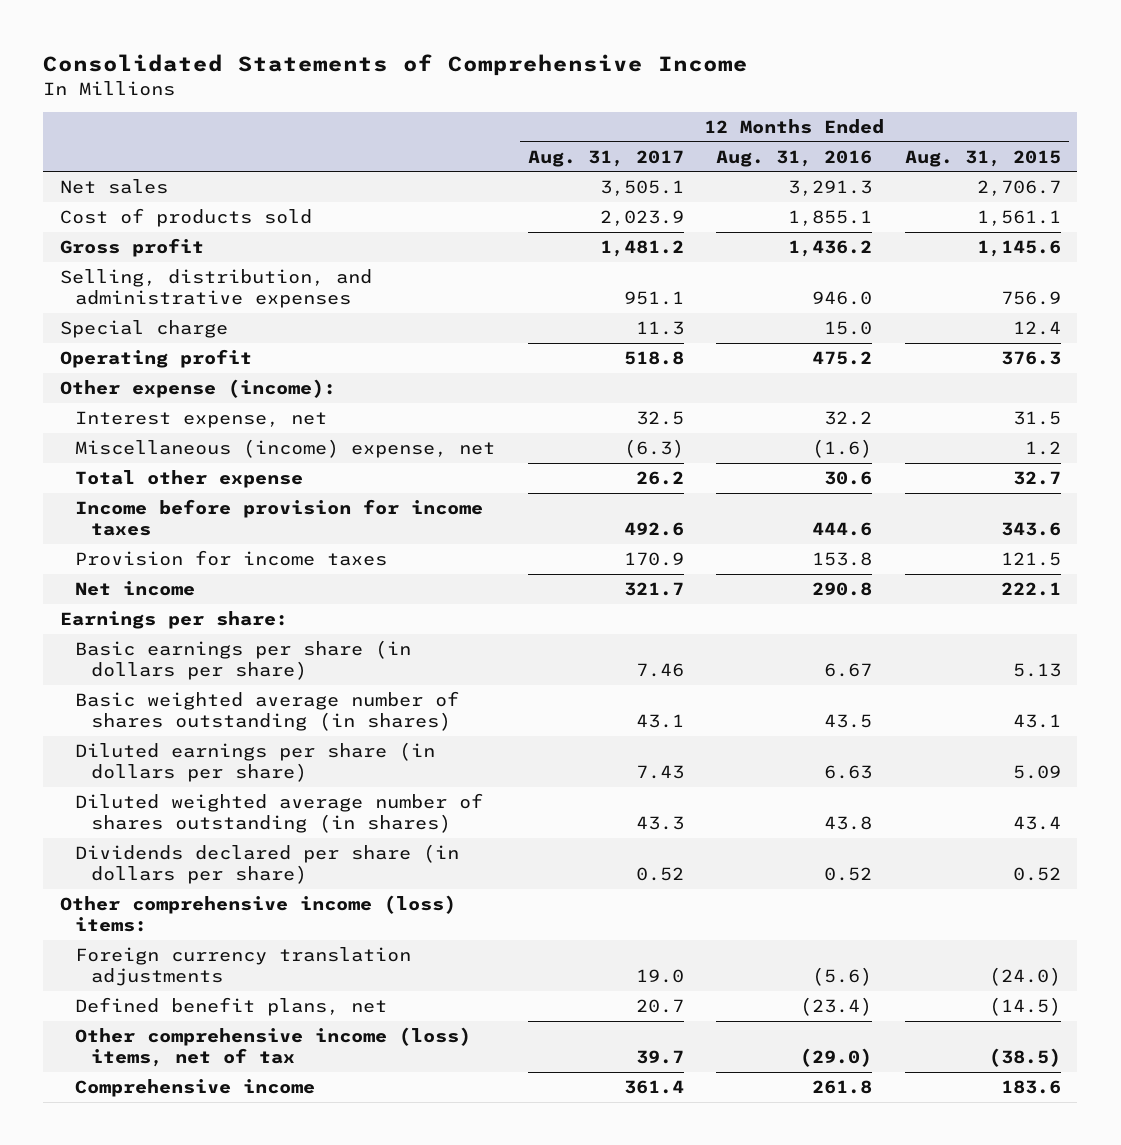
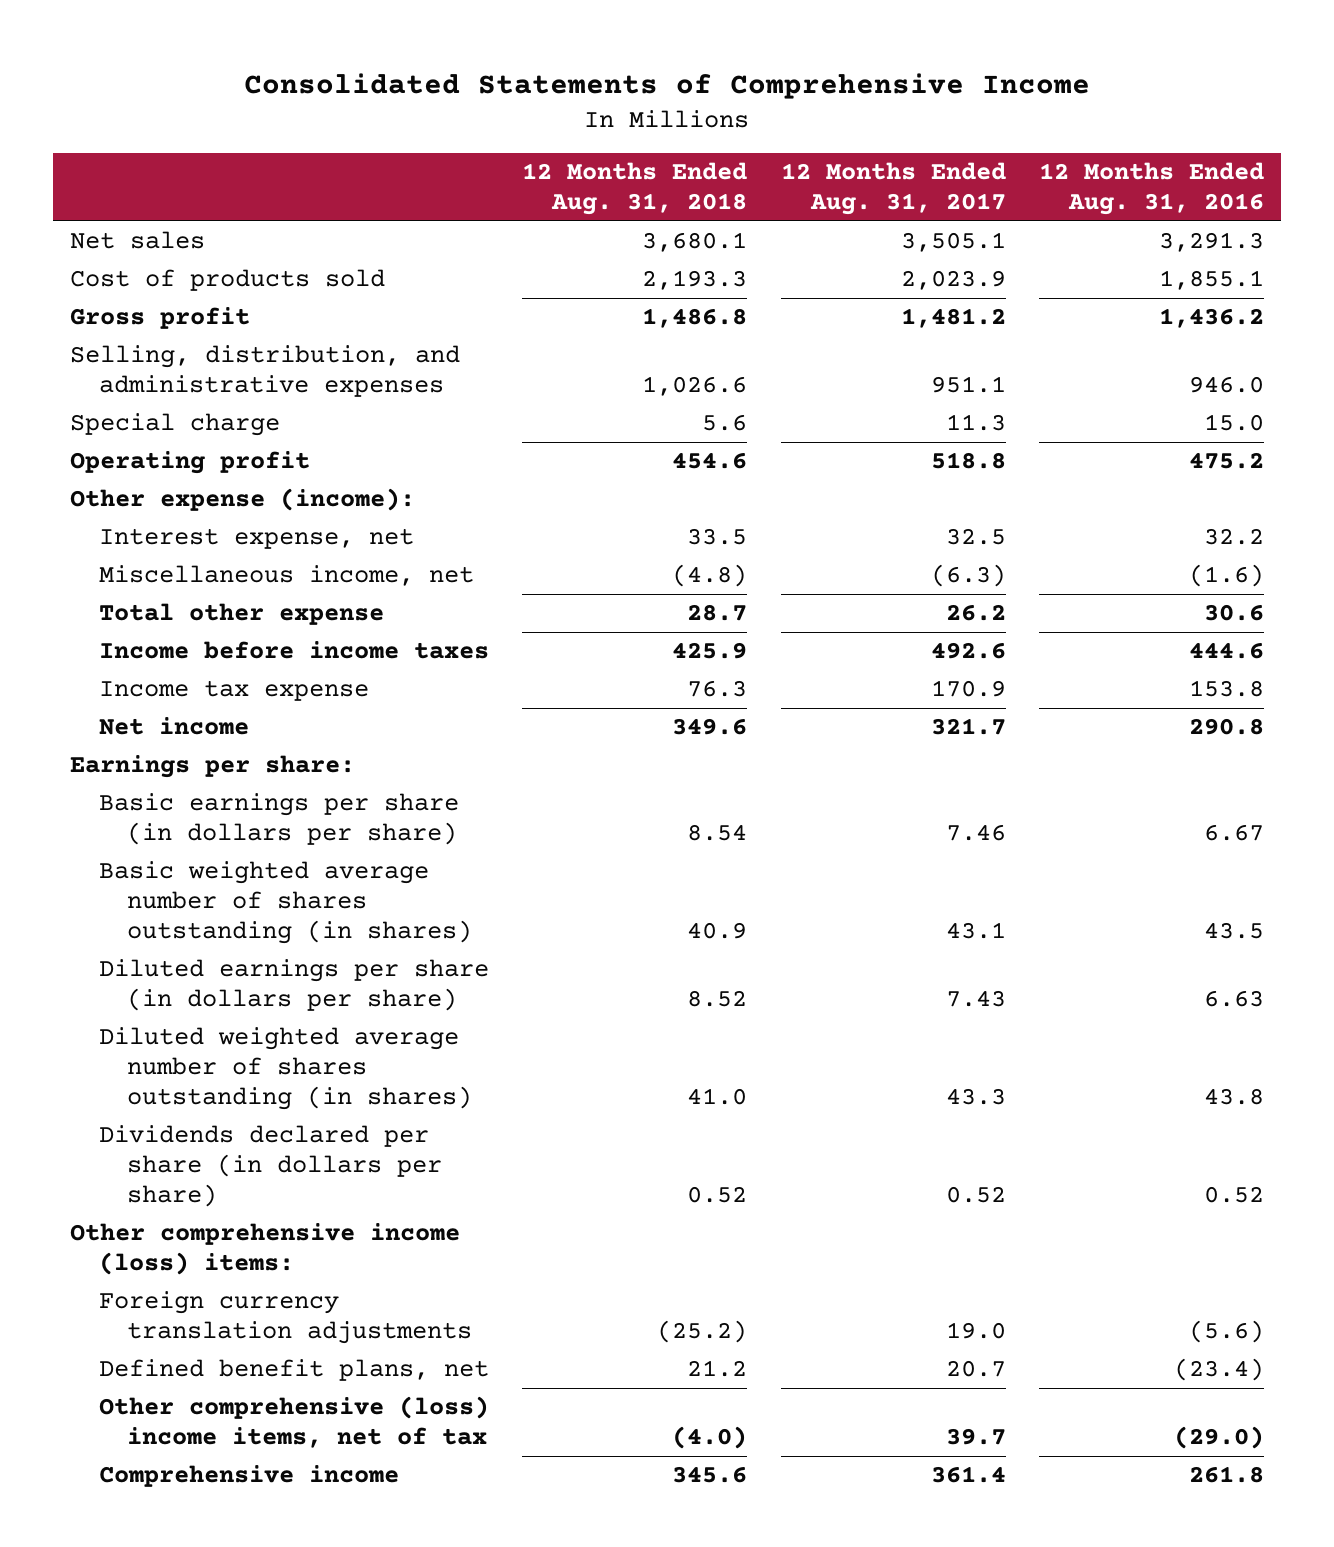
[904,149,1061,167] Aug. 31, 2015 -> none
none -> [522,162,748,216] 12 Months Ended Aug. 31, 2018
[75,438,496,458] Miscellaneous (income) expense, net -> [98,565,474,587] Miscellaneous income, net
[75,498,484,537] Income before provision for income taxes -> [98,641,489,660] Income before income taxes
[75,549,388,566] Provision for income taxes -> [98,680,369,702] Income tax expense
[75,1026,472,1068] Other comprehensive income (loss) items, net of tax -> [98,1396,489,1449] Other comprehensive (loss) income items, net of tax

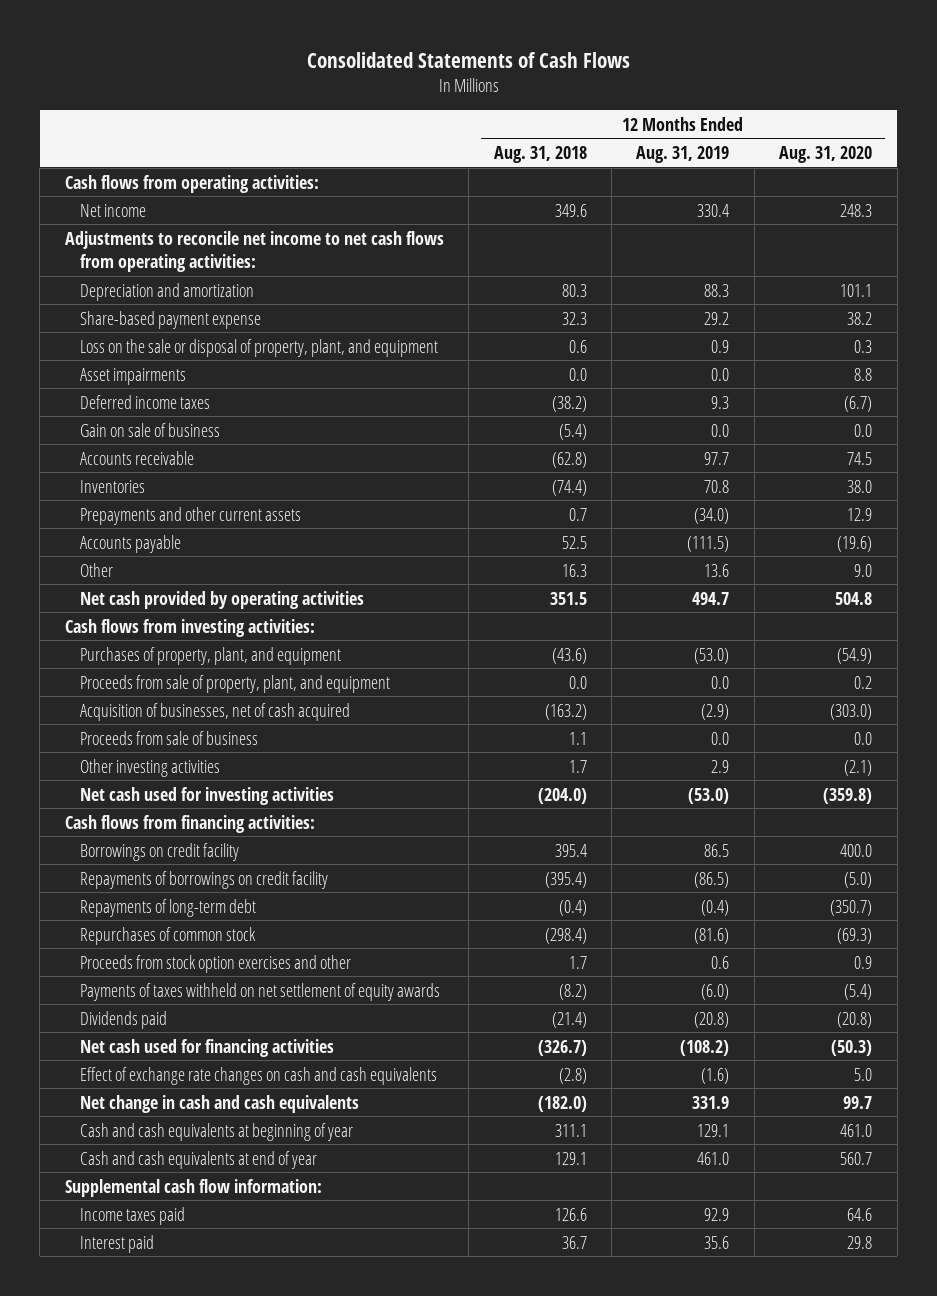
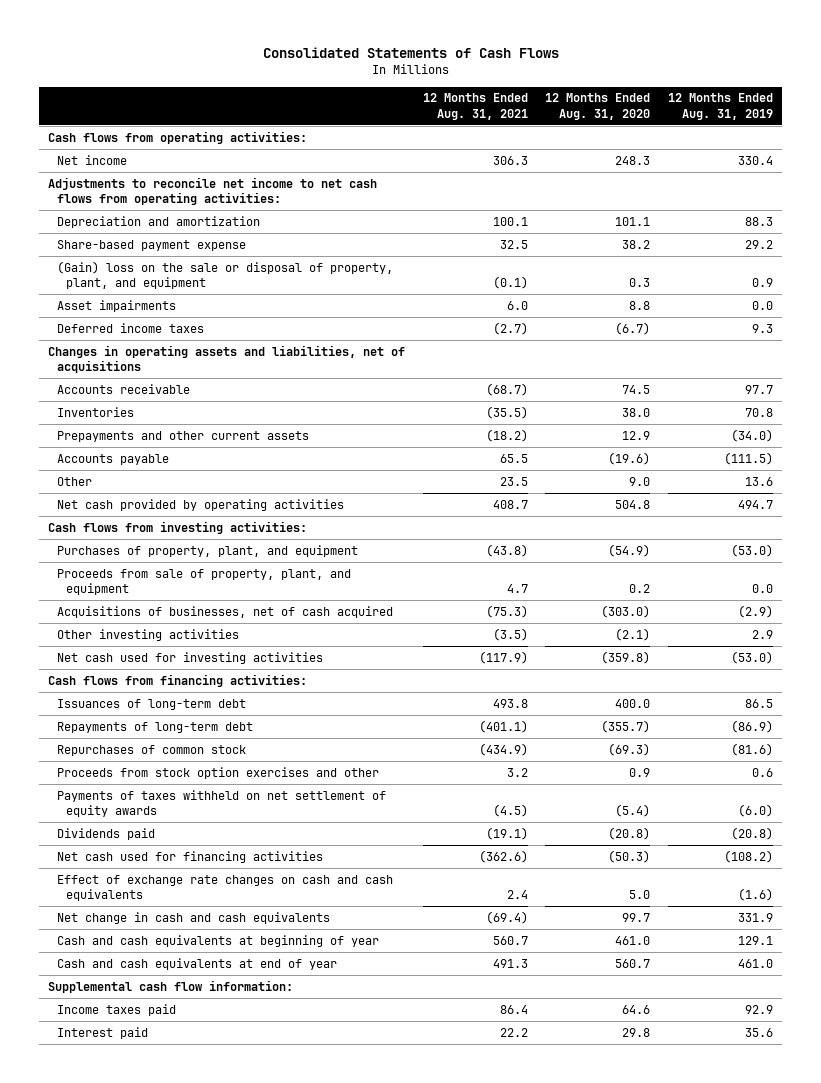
[493,145,587,163] Aug. 31, 2018 -> none
none -> [422,93,528,120] 12 Months Ended Aug. 31, 2021
[80,338,439,357] Loss on the sale or disposal of property, plant, and equipment -> [56,260,393,290] (Gain) loss on the sale or disposal of property, plant, and equipment
[80,422,221,437] Gain on sale of business -> none
none -> [48,344,406,374] Changes in operating assets and liabilities, net of acquisitions
[80,730,259,745] Proceeds from sale of business -> none
[80,702,351,721] Acquisition of businesses, net of cash acquired -> [56,605,393,618] Acquisitions of businesses, net of cash acquired
[80,870,329,889] Repayments of borrowings on credit facility -> none
[80,842,240,861] Borrowings on credit facility -> [56,698,246,710] Issuances of long-term debt
[701,899,730,916] (0.4) -> [731,719,774,733] (86.9)
[830,899,873,916] (350.7) -> [601,719,651,733] (355.7)

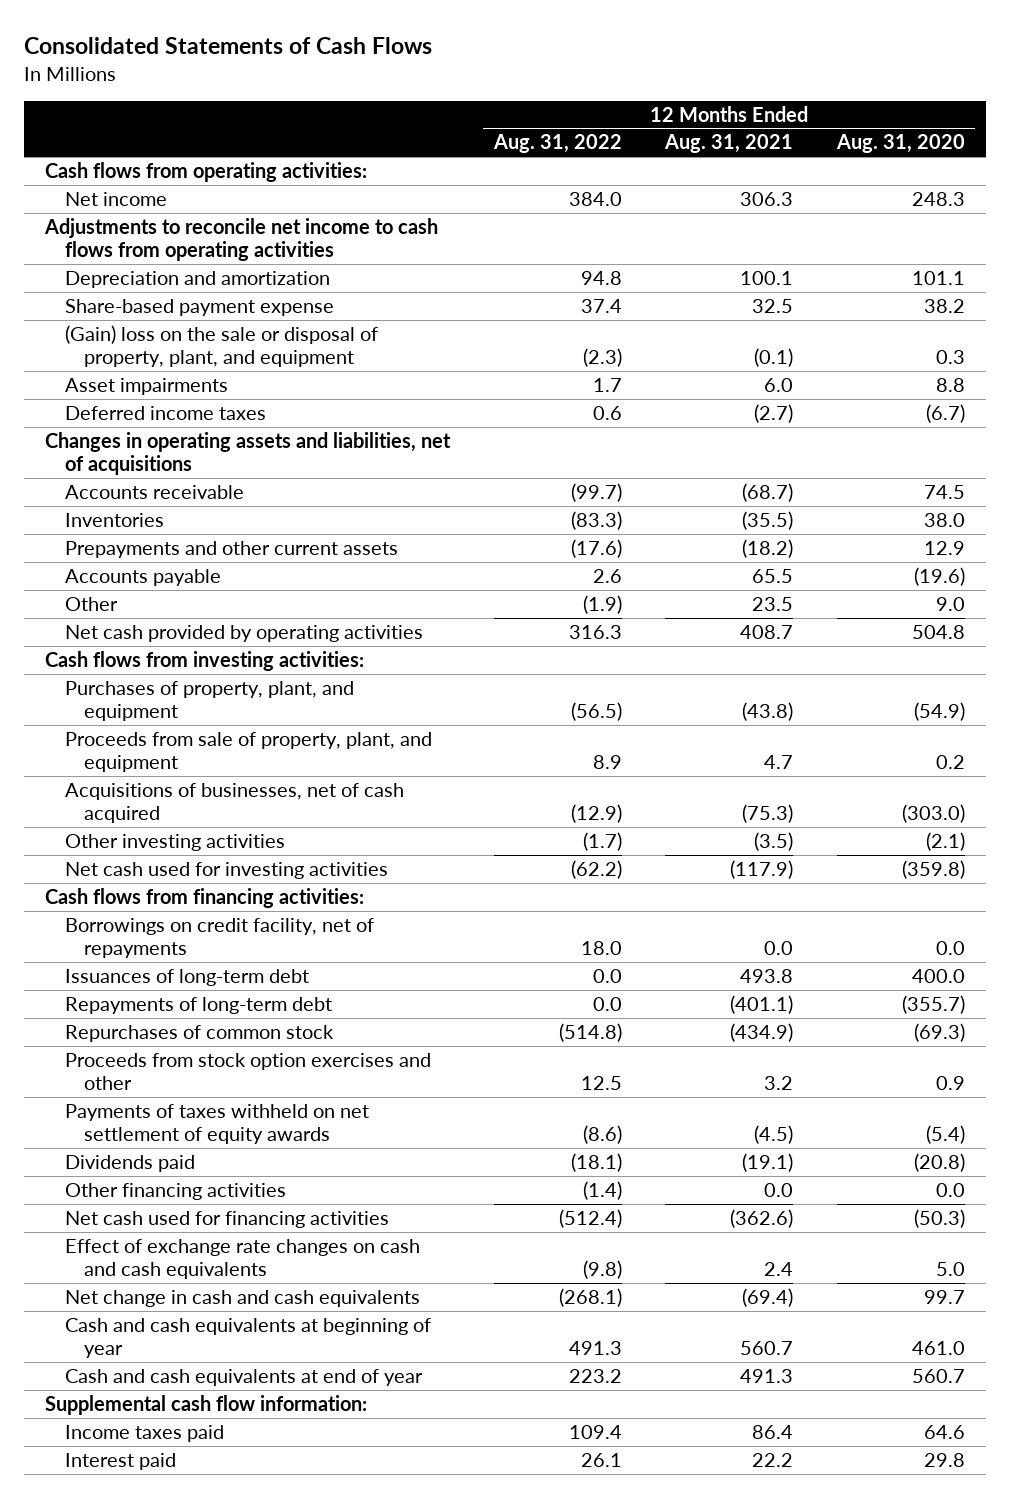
[668,93,774,120] 12 Months Ended Aug. 31, 2019 -> none
none -> [492,134,622,154] Aug. 31, 2022
[48,176,378,206] Adjustments to reconcile net income to net cash flows from operating activities: -> [44,217,439,261] Adjustments to reconcile net income to cash flows from operating activities
none -> [64,917,374,958] Borrowings on credit facility, net of repayments
none -> [64,1182,286,1200] Other financing activities

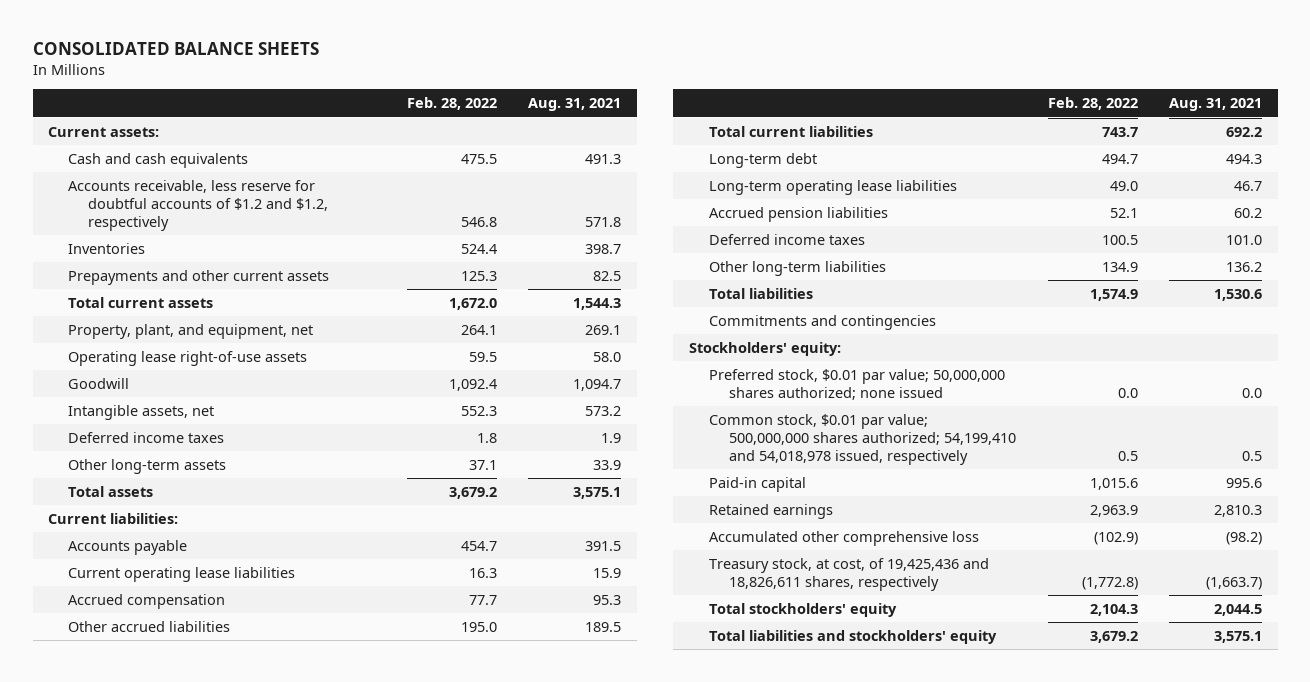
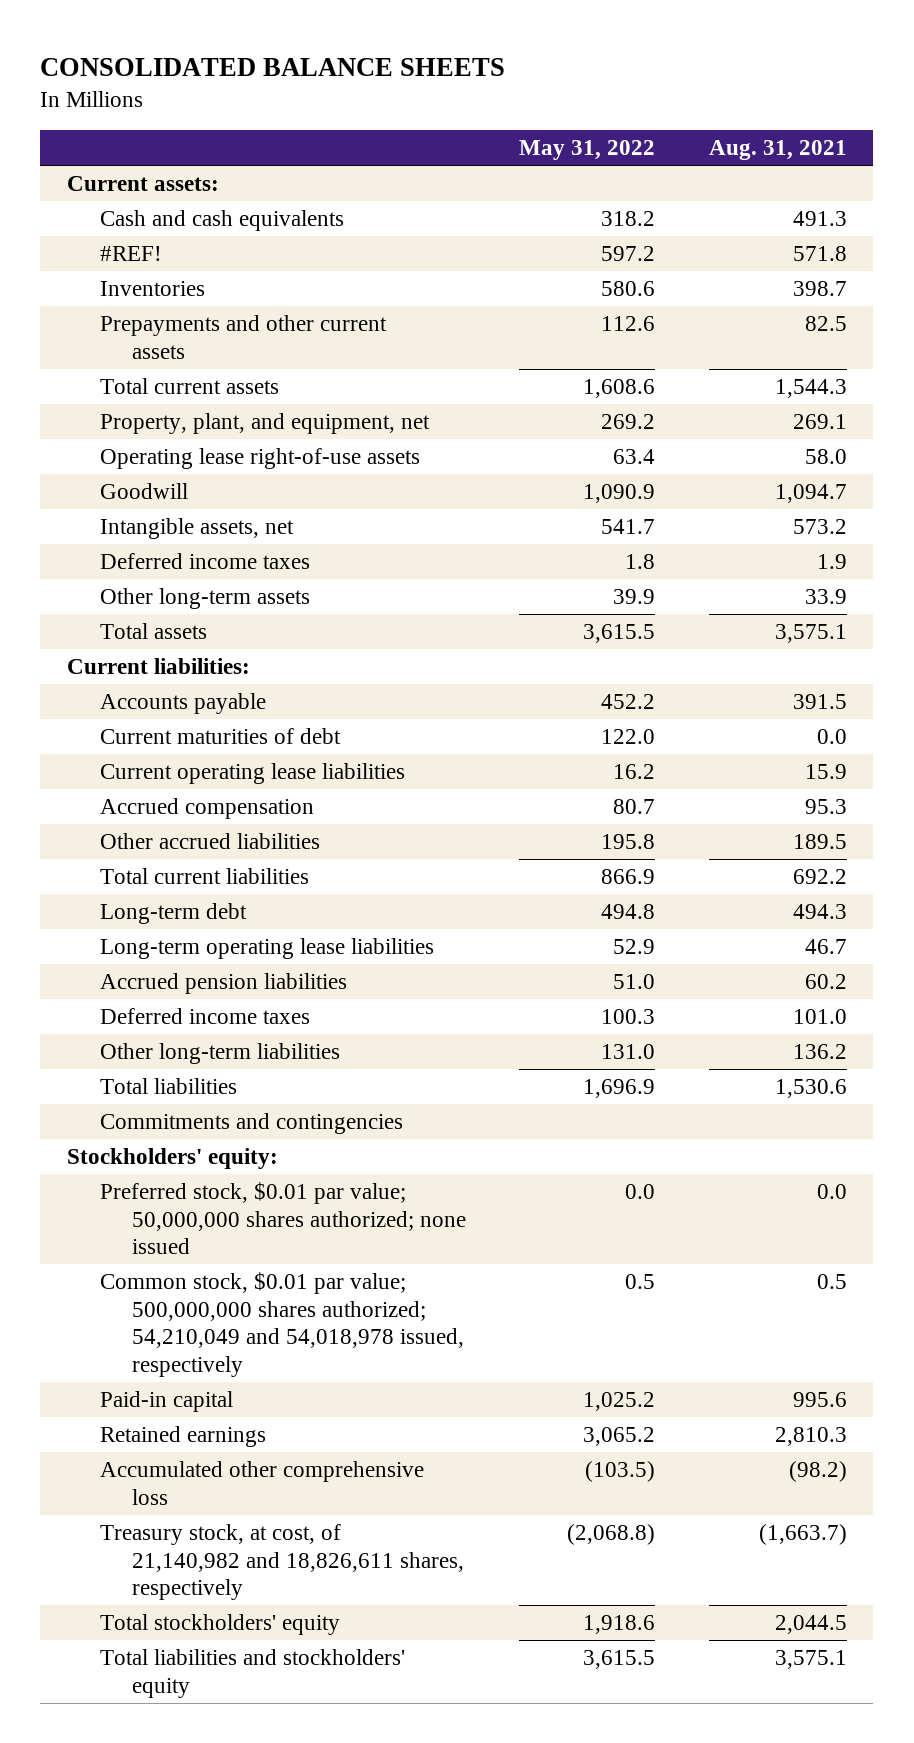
[406,97,497,111] Feb. 28, 2022 -> none
none -> [519,140,656,161] May 31, 2022
[68,179,329,231] Accounts receivable, less reserve for doubtful accounts of $1.2 and $1.2, respectively -> [99,245,162,261] #REF!
none -> [99,727,341,744] Current maturities of debt
[709,413,1017,465] Common stock, $0.01 par value; 500,000,000 shares authorized; 54,199,410 and 54,018,978 issued, respectively -> [99,1271,464,1377] Common stock, $0.01 par value; 500,000,000 shares authorized; 54,210,049 and 54,018,978 issued, respectively
[709,557,990,591] Treasury stock, at cost, of 19,425,436 and 18,826,611 shares, respectively -> [99,1523,464,1601] Treasury stock, at cost, of 21,140,982 and 18,826,611 shares, respectively

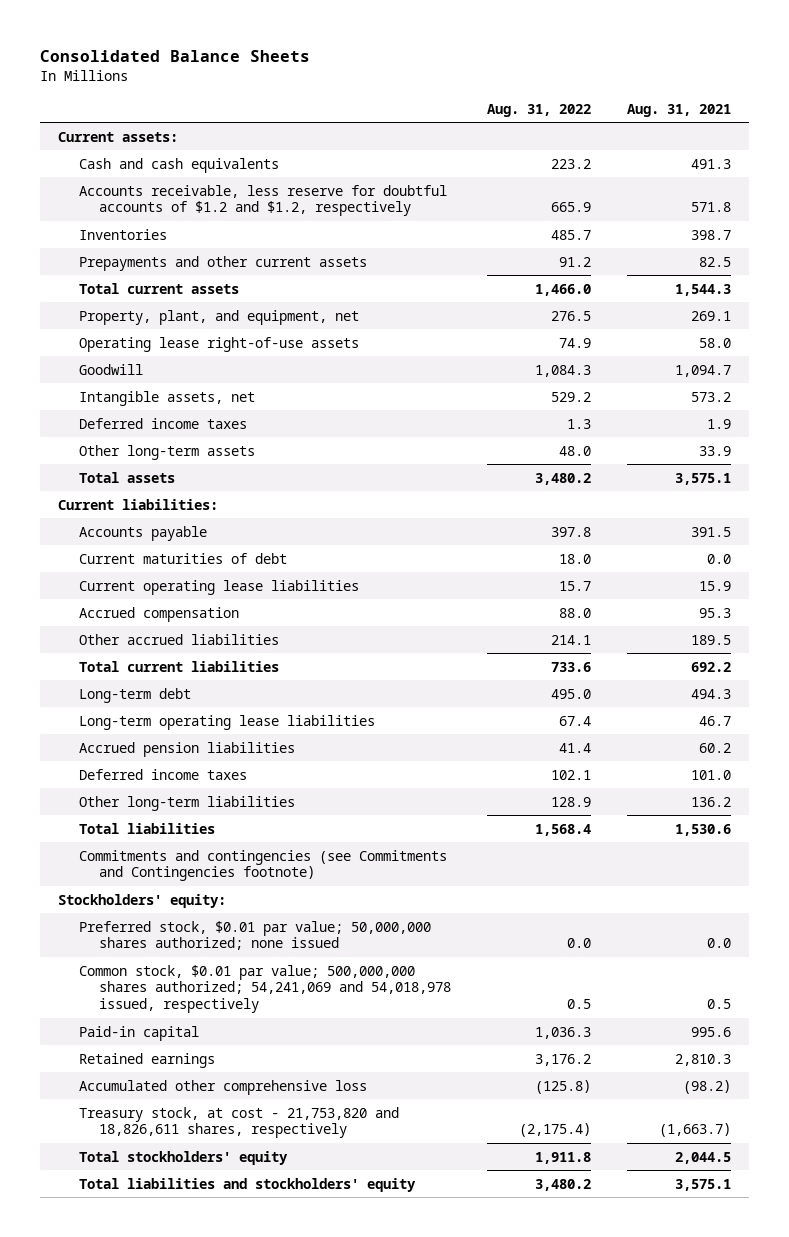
[40,58,506,77] CONSOLIDATED BALANCE SHEETS -> [40,49,311,62] Consolidated Balance Sheets
[519,140,656,161] May 31, 2022 -> none
none -> [487,103,592,117] Aug. 31, 2022
[99,245,162,261] #REF! -> [78,184,447,217] Accounts receivable, less reserve for doubtful accounts of $1.2 and $1.2, respectively
[99,1112,403,1134] Commitments and contingencies -> [78,849,447,882] Commitments and contingencies (see Commitments and Contingencies footnote)
[99,1271,464,1377] Common stock, $0.01 par value; 500,000,000 shares authorized; 54,210,049 and 54,018,978 issued, respectively -> [78,964,452,1014] Common stock, $0.01 par value; 500,000,000 shares authorized; 54,241,069 and 54,018,978 issued, respectively
[99,1523,464,1601] Treasury stock, at cost, of 21,140,982 and 18,826,611 shares, respectively -> [78,1106,399,1139] Treasury stock, at cost - 21,753,820 and 18,826,611 shares, respectively

